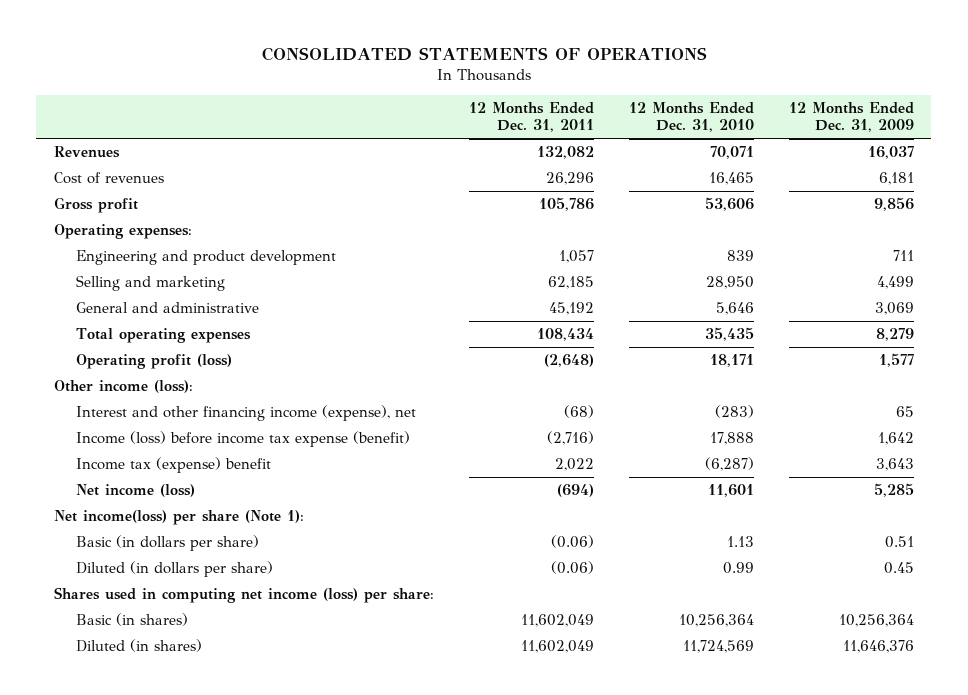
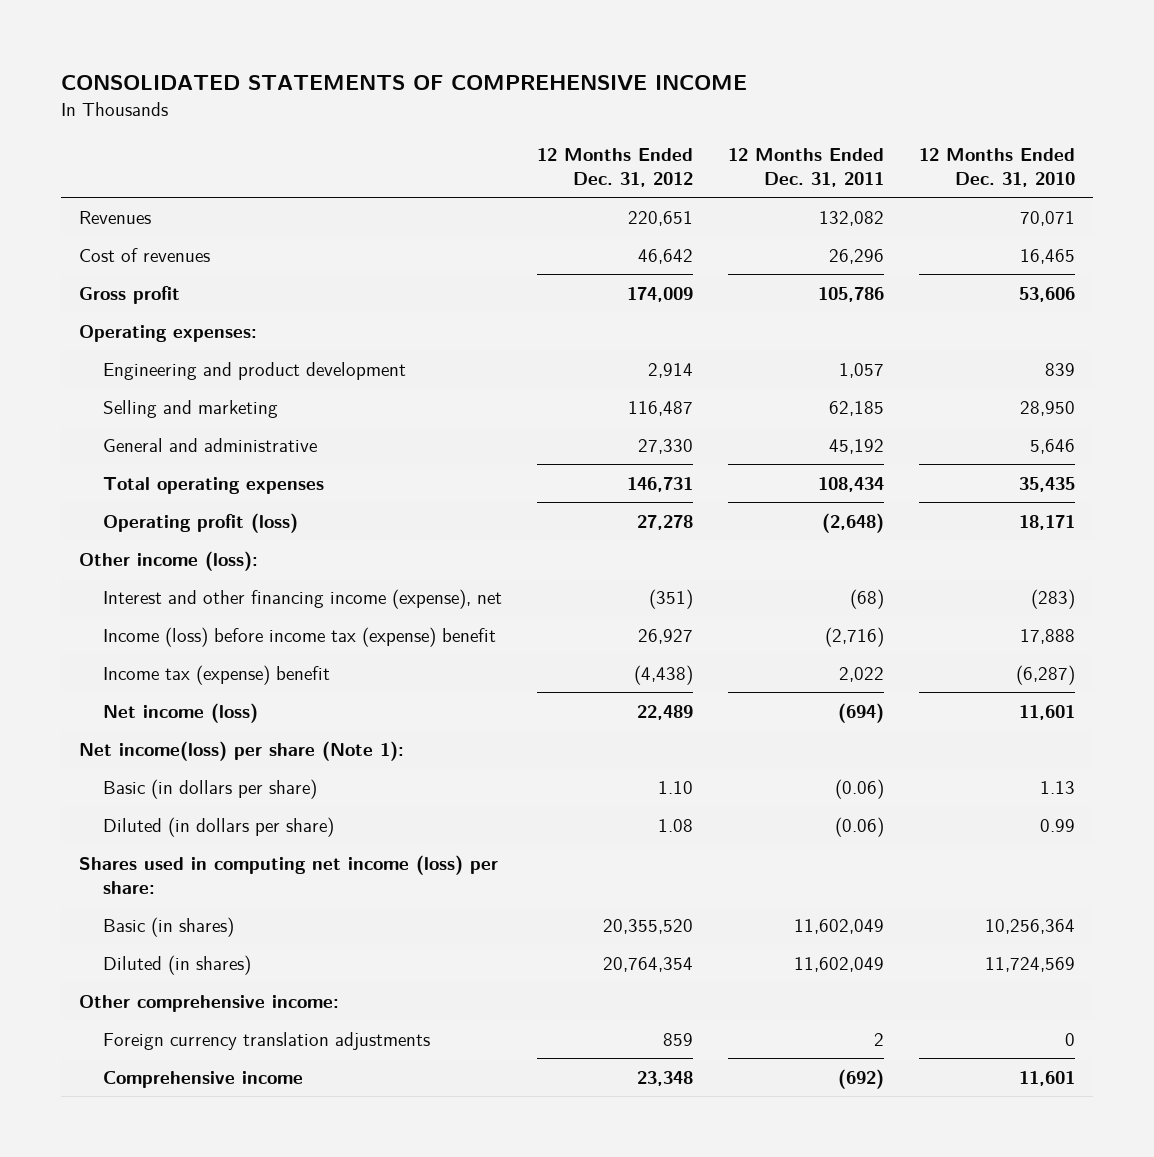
[261,46,707,61] CONSOLIDATED STATEMENTS OF OPERATIONS -> [61,75,748,92] CONSOLIDATED STATEMENTS OF COMPREHENSIVE INCOME
[788,102,914,133] 12 Months Ended Dec. 31, 2009 -> none
none -> [537,147,694,187] 12 Months Ended Dec. 31, 2012
[76,431,411,448] Income (loss) before income tax expense (benefit) -> [102,626,496,647] Income (loss) before income tax (expense) benefit
none -> [78,994,339,1012] Other comprehensive income:
none -> [102,1031,430,1050] Foreign currency translation adjustments
none -> [102,1070,303,1088] Comprehensive income

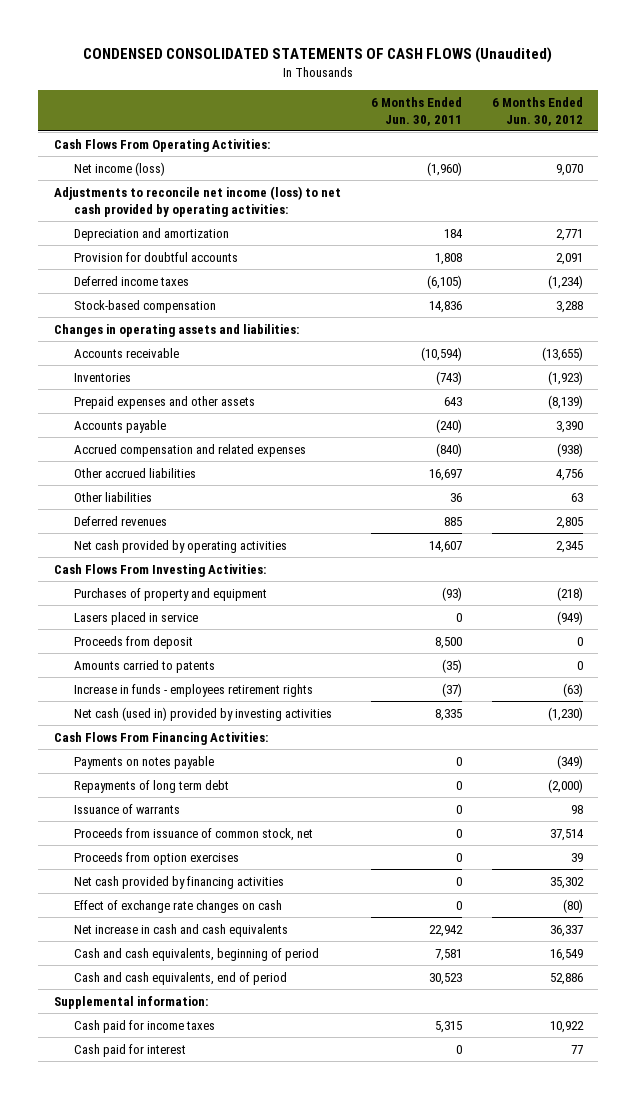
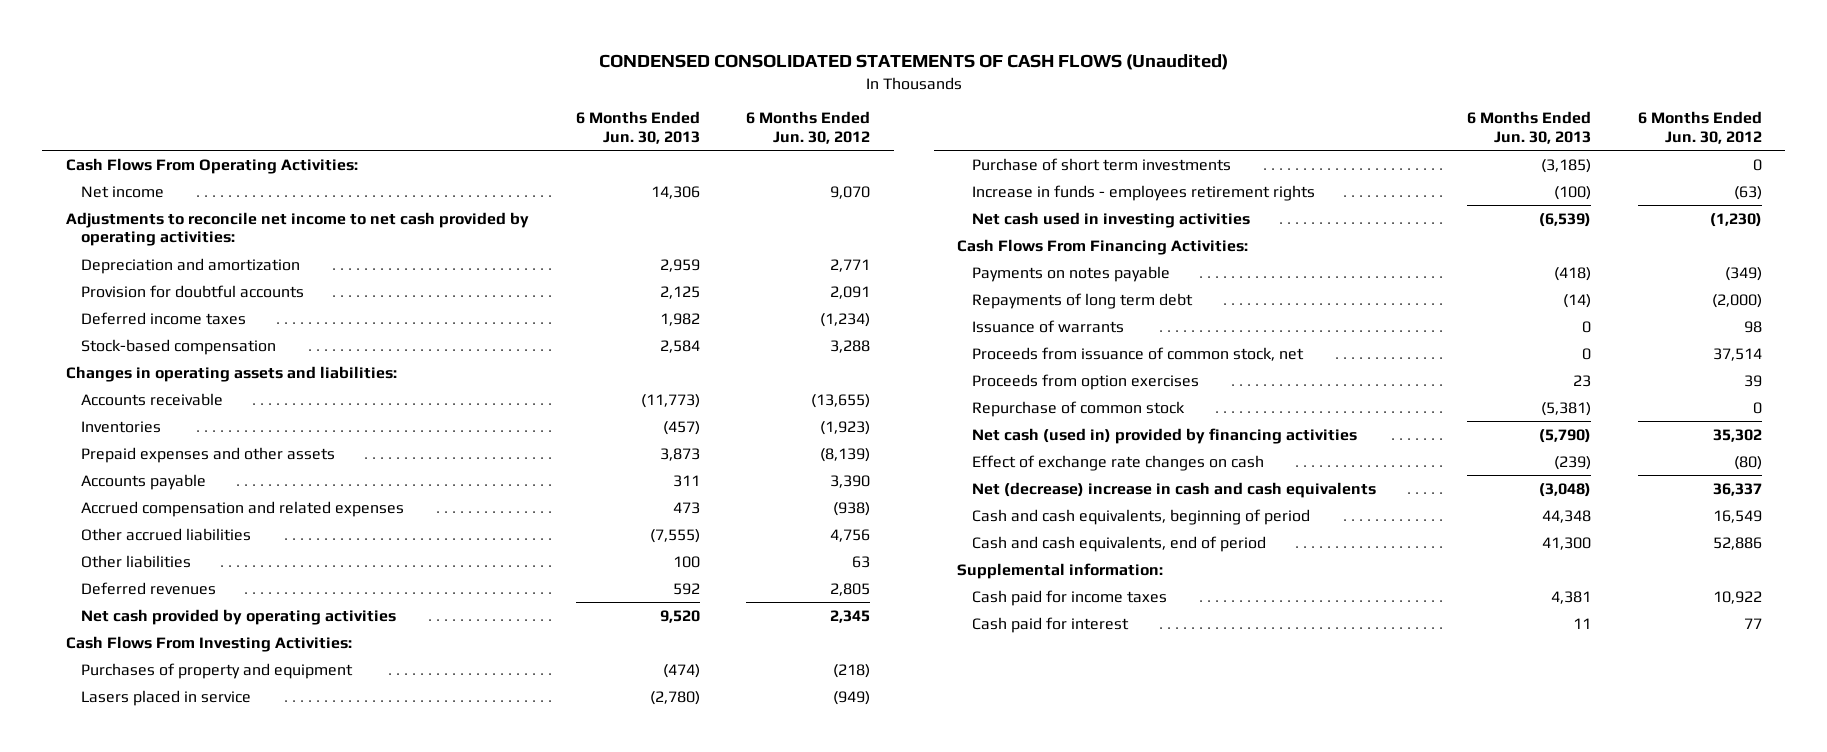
[370,96,462,126] 6 Months Ended Jun. 30, 2011 -> none
none -> [575,111,700,145] 6 Months Ended Jun. 30, 2013
[73,161,165,176] Net income (loss) -> [80,185,164,198] Net income
[53,185,341,217] Adjustments to reconcile net income (loss) to net cash provided by operating activities: -> [65,211,529,247] Adjustments to reconcile net income to net cash provided by operating activities:
[73,635,193,649] Proceeds from deposit -> none
[73,659,215,673] Amounts carried to patents -> none
none -> [972,157,1232,171] Purchase of short term investments
[73,706,332,721] Net cash (used in) provided by investing activities -> [972,211,1251,228] Net cash used in investing activities
none -> [972,400,1186,417] Repurchase of common stock
[73,875,284,889] Net cash provided by financing activities -> [972,427,1358,444] Net cash (used in) provided by financing activities
[73,923,288,937] Net increase in cash and cash equivalents -> [972,481,1377,498] Net (decrease) increase in cash and cash equivalents

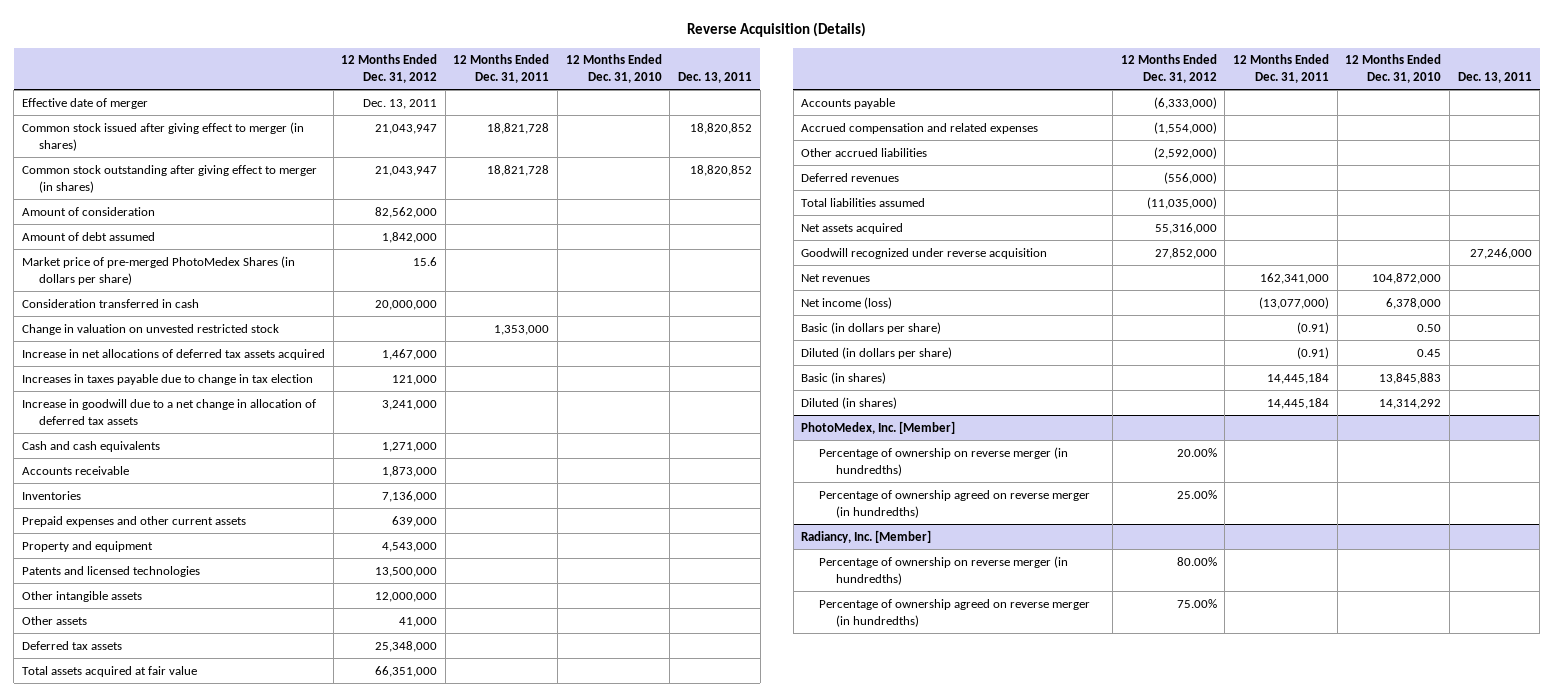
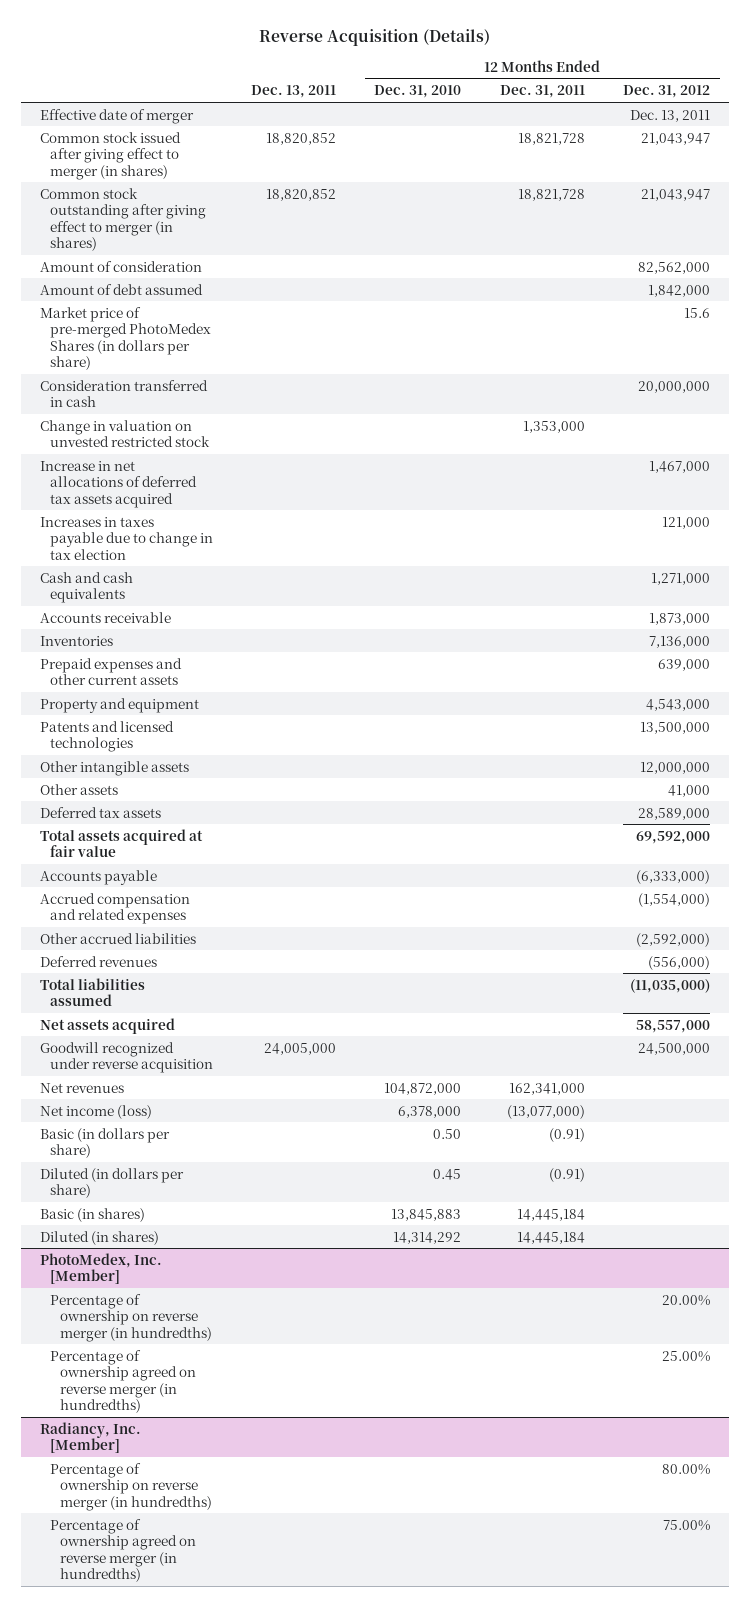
[21,398,316,425] Increase in goodwill due to a net change in allocation of deferred tax assets -> none
[375,640,438,652] 25,348,000 -> [637,807,710,820] 28,589,000
[375,665,438,677] 66,351,000 -> [635,830,710,844] 69,592,000
[1154,222,1217,234] 55,316,000 -> [635,1019,710,1033] 58,557,000
[1154,247,1217,259] 27,852,000 -> [637,1042,710,1055] 24,500,000
[1469,247,1532,259] 27,246,000 -> [264,1042,337,1055] 24,005,000

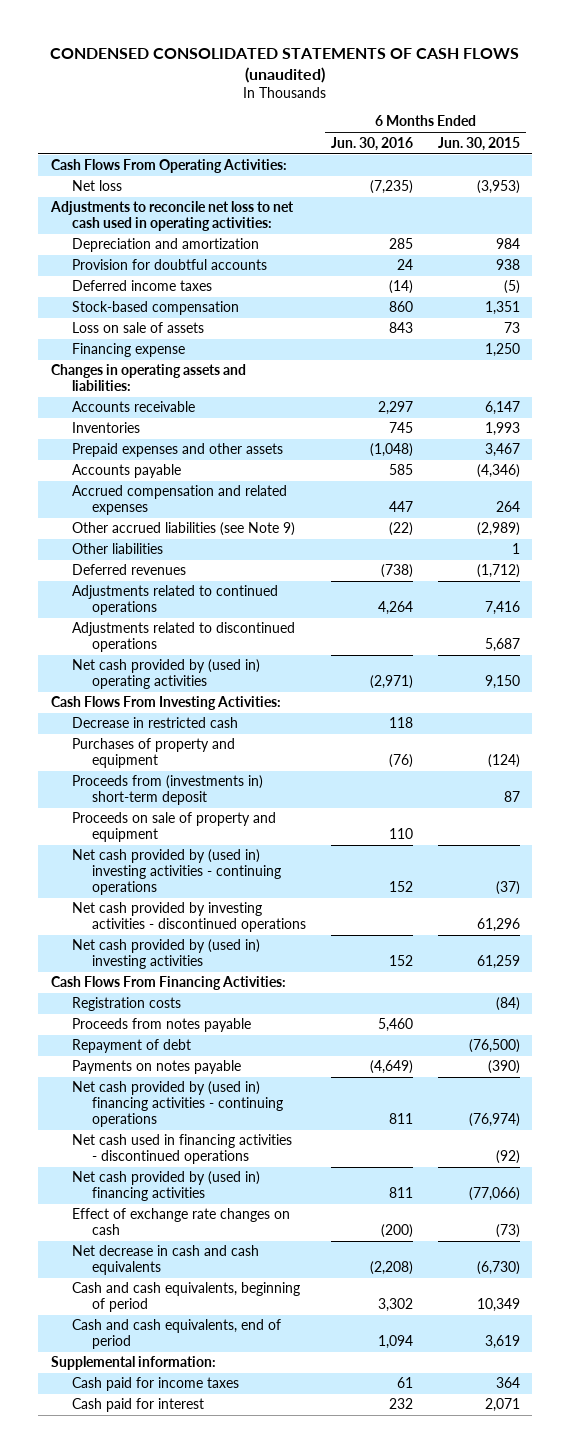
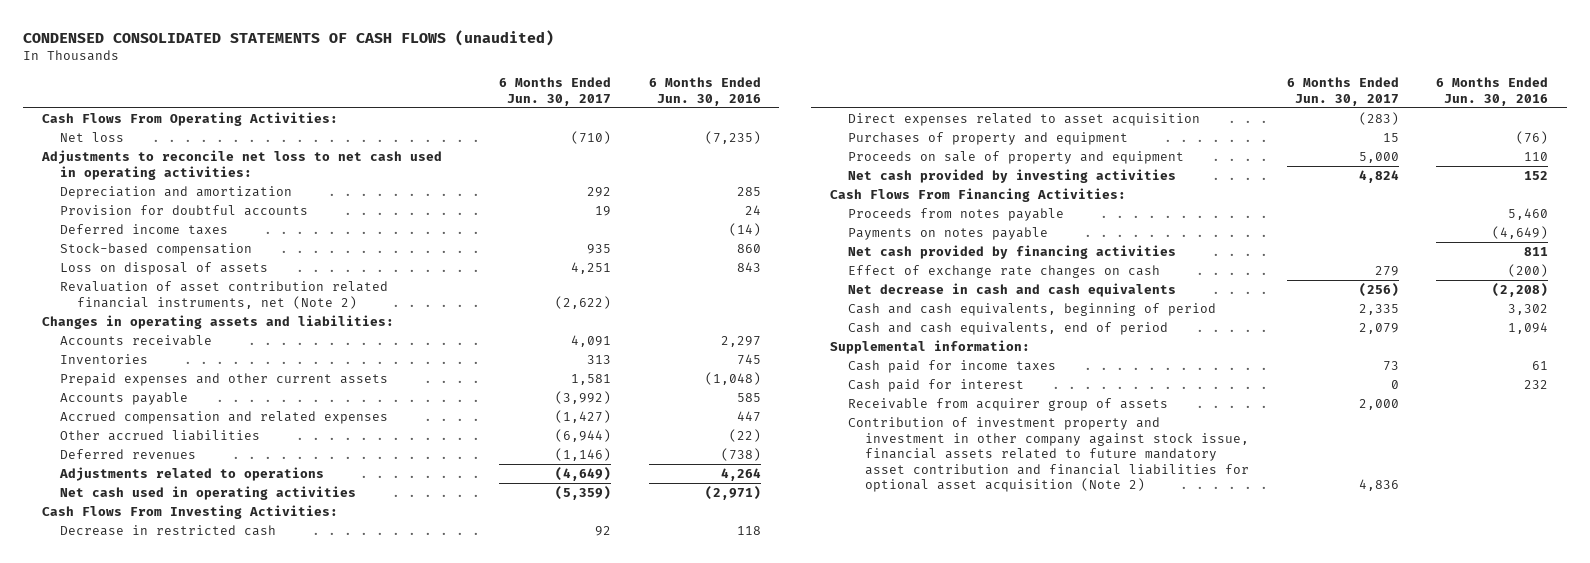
[437,136,520,151] Jun. 30, 2015 -> none
none -> [498,77,611,106] 6 Months Ended Jun. 30, 2017
[71,343,185,358] Financing expense -> none
[71,322,204,334] Loss on sale of assets -> [59,262,268,276] Loss on disposal of assets
none -> [59,281,388,309] Revaluation of asset contribution related financial instruments, net (Note 2)
[71,443,283,458] Prepaid expenses and other assets -> [59,373,388,387] Prepaid expenses and other current assets
[71,543,163,555] Other liabilities -> none
[71,522,295,537] Other accrued liabilities (see Note 9) -> [59,430,260,442] Other accrued liabilities
[71,622,295,653] Adjustments related to discontinued operations -> none
[71,585,278,616] Adjustments related to continued operations -> [58,467,324,482] Adjustments related to operations
[71,659,260,690] Net cash provided by (used in) operating activities -> [59,486,356,501] Net cash used in operating activities
none -> [847,113,1200,127] Direct expenses related to asset acquisition
[71,775,263,806] Proceeds from (investments in) short-term deposit -> none
[71,849,282,896] Net cash provided by (used in) investing activities - continuing operations -> none
[71,902,307,933] Net cash provided by investing activities - discontinued operations -> none
[71,939,260,970] Net cash provided by (used in) investing activities -> [847,169,1176,184] Net cash provided by investing activities
[71,997,181,1012] Registration costs -> none
[71,1039,191,1054] Repayment of debt -> none
[71,1081,284,1128] Net cash provided by (used in) financing activities - continuing operations -> none
[71,1134,292,1165] Net cash used in financing activities - discontinued operations -> none
[71,1171,260,1202] Net cash provided by (used in) financing activities -> [847,245,1176,260] Net cash provided by financing activities
none -> [847,398,1168,412] Receivable from acquirer group of assets
none -> [847,417,1250,493] Contribution of investment property and investment in other company against stock issue, financial assets related to future mandatory asset contribution and financial liabilities for optional asset acquisition (Note 2)

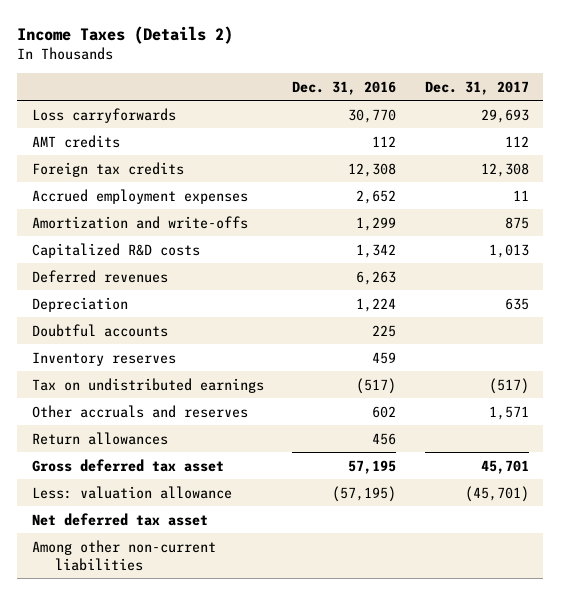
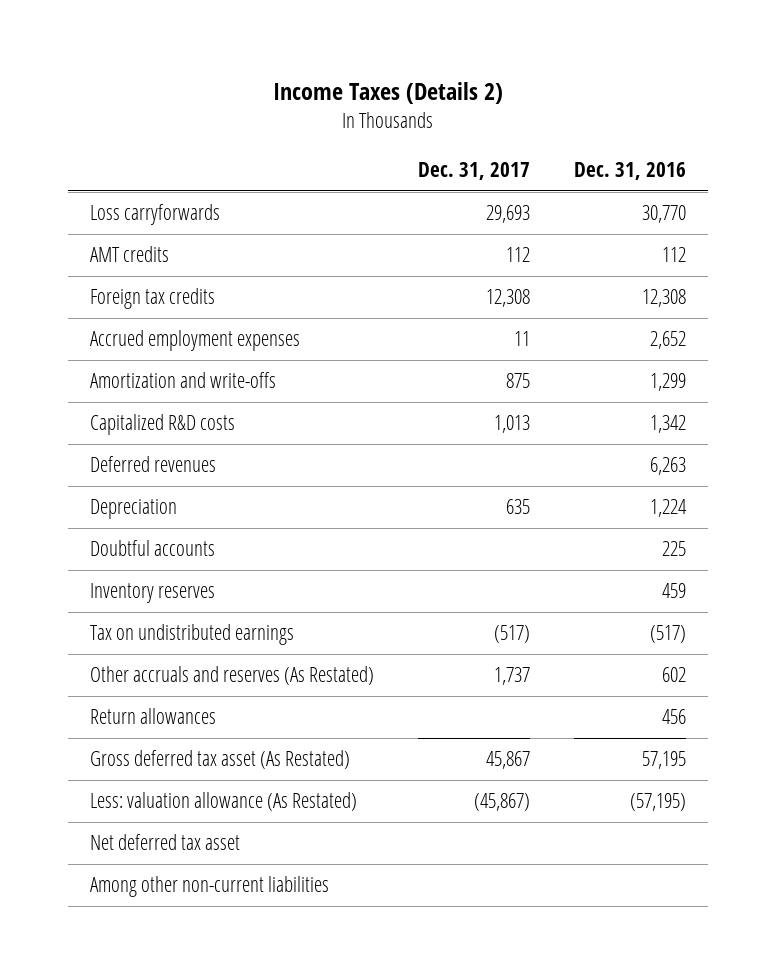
[31,404,248,418] Other accruals and reserves -> [89,666,374,686] Other accruals and reserves (As Restated)
[489,405,530,420] 1,571 -> [493,667,530,686] 1,737
[31,458,224,472] Gross deferred tax asset -> [89,750,350,770] Gross deferred tax asset (As Restated)
[481,459,530,474] 45,701 -> [485,751,530,770] 45,867
[31,485,232,499] Less: valuation allowance -> [89,792,357,812] Less: valuation allowance (As Restated)
[465,485,530,502] (45,701) -> [473,793,530,812] (45,867)

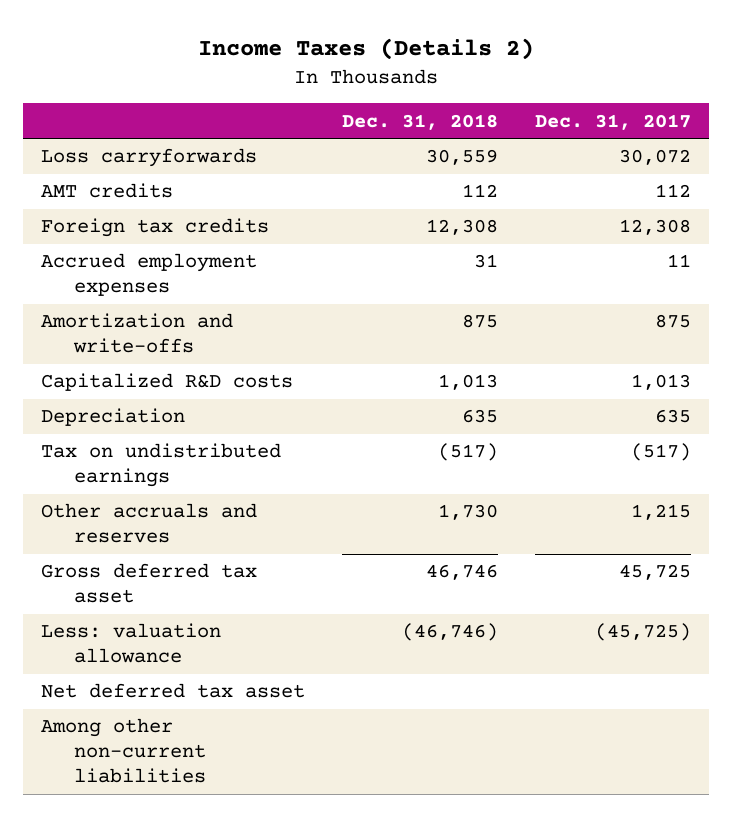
[573,162,686,181] Dec. 31, 2016 -> none
none -> [341,113,498,130] Dec. 31, 2018
[485,205,530,224] 29,693 -> [618,149,691,166] 30,072
[89,456,216,473] Deferred revenues -> none
[89,540,215,557] Doubtful accounts -> none
[89,583,215,604] Inventory reserves -> none
[89,708,216,725] Return allowances -> none
[89,666,374,686] Other accruals and reserves (As Restated) -> [41,503,258,544] Other accruals and reserves
[493,667,530,686] 1,737 -> [630,504,691,521] 1,215
[89,750,350,770] Gross deferred tax asset (As Restated) -> [41,563,258,604] Gross deferred tax asset
[485,751,530,770] 45,867 -> [618,564,691,581] 45,725
[89,792,357,812] Less: valuation allowance (As Restated) -> [41,623,222,664] Less: valuation allowance
[473,793,530,812] (45,867) -> [594,623,691,642] (45,725)

